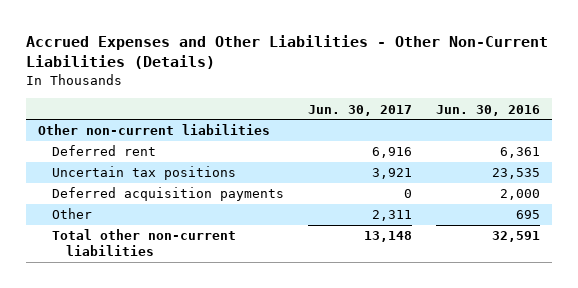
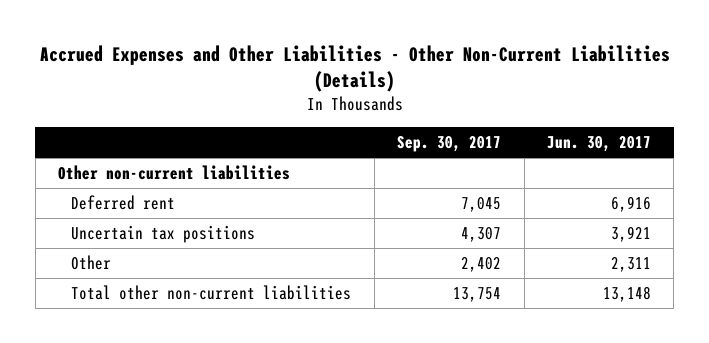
[436,104,541,116] Jun. 30, 2016 -> none
none -> [397,135,502,152] Sep. 30, 2017
[51,187,284,202] Deferred acquisition payments -> none

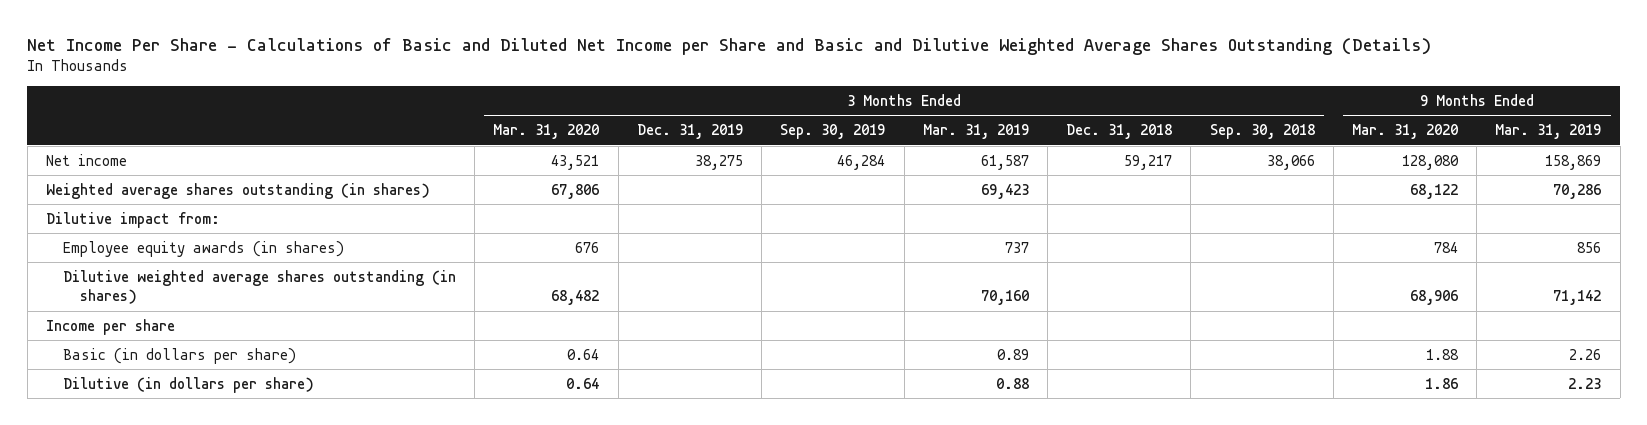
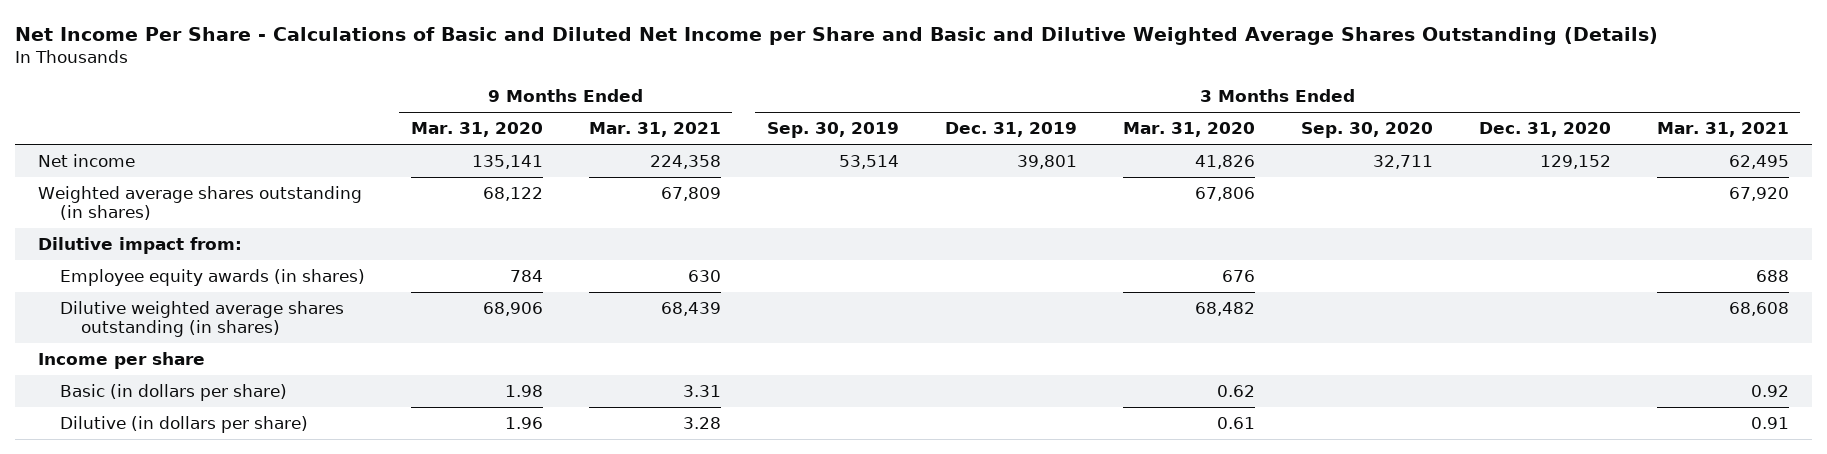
[922,124,1029,140] Mar. 31, 2019 -> none
[1066,124,1173,140] Dec. 31, 2018 -> none
[1209,124,1315,140] Sep. 30, 2018 -> none
[1495,124,1602,140] Mar. 31, 2019 -> none
none -> [588,122,721,138] Mar. 31, 2021
none -> [1300,122,1433,139] Sep. 30, 2020
none -> [1478,122,1611,138] Dec. 31, 2020
none -> [1656,122,1789,138] Mar. 31, 2021
[551,154,600,170] 43,521 -> [1194,155,1255,170] 41,826
[694,154,743,170] 38,275 -> [1016,155,1077,170] 39,801
[837,154,886,170] 46,284 -> [838,155,899,170] 53,514
[1402,154,1460,170] 128,080 -> [471,155,543,170] 135,141
[567,348,600,360] 0.64 -> [1216,385,1255,398] 0.62
[1426,348,1460,360] 1.88 -> [504,385,543,398] 1.98
[566,377,600,389] 0.64 -> [1216,417,1255,430] 0.61
[1425,377,1459,389] 1.86 -> [504,417,543,430] 1.96

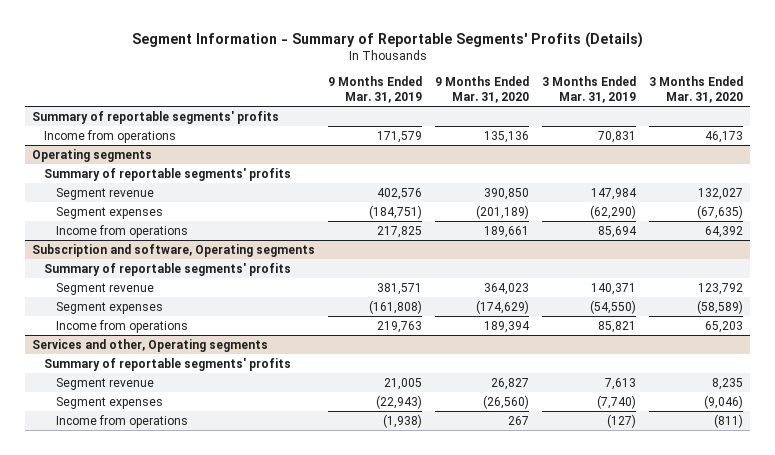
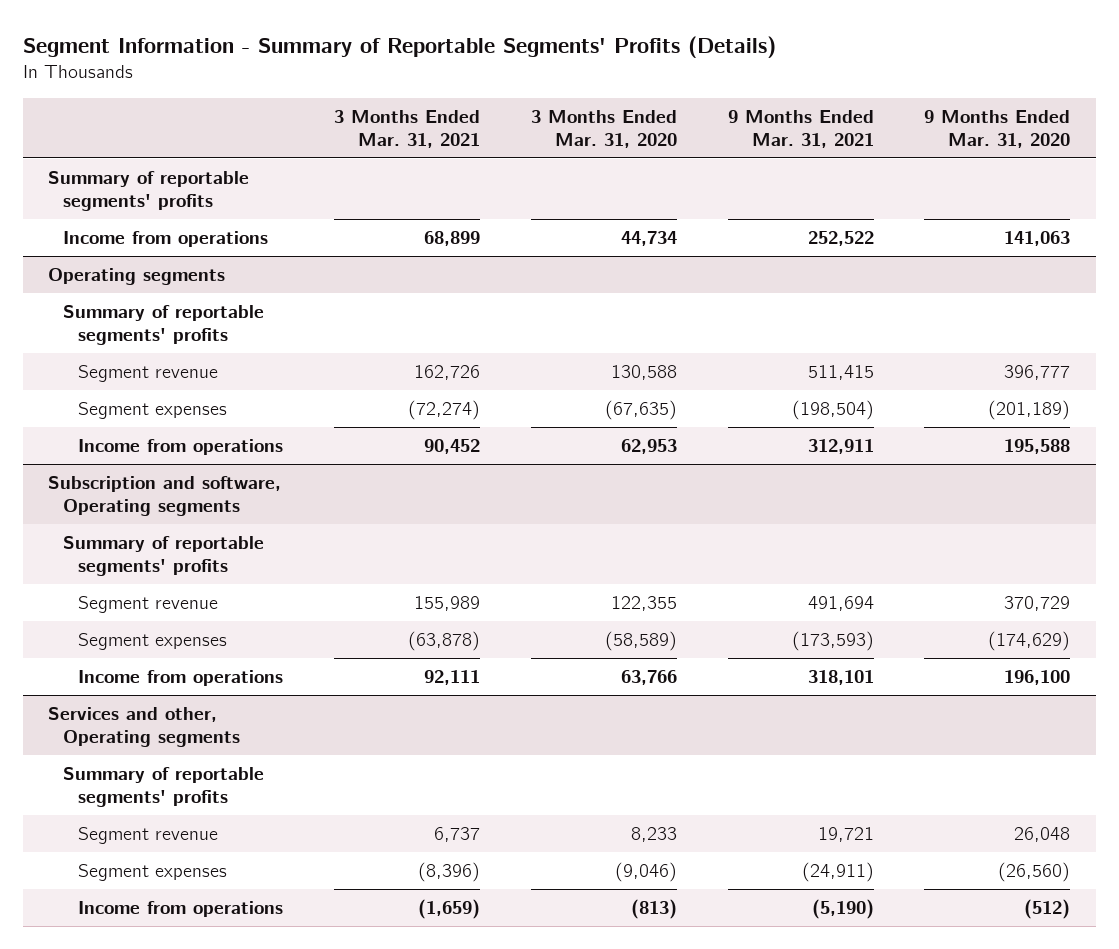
[327,76,422,104] 9 Months Ended Mar. 31, 2019 -> none
[542,76,637,104] 3 Months Ended Mar. 31, 2019 -> none
none -> [333,109,480,148] 3 Months Ended Mar. 31, 2021
none -> [727,109,874,148] 9 Months Ended Mar. 31, 2021
[484,130,530,143] 135,136 -> [1004,231,1071,247] 141,063
[705,130,744,143] 46,173 -> [620,231,677,247] 44,734
[484,187,530,200] 390,850 -> [1004,365,1071,381] 396,777
[698,187,744,200] 132,027 -> [610,365,677,381] 130,588
[484,225,530,238] 189,661 -> [1004,439,1071,455] 195,588
[705,225,744,238] 64,392 -> [620,439,677,455] 62,953
[484,282,530,295] 364,023 -> [1004,596,1071,612] 370,729
[698,282,744,295] 123,792 -> [610,596,677,612] 122,355
[484,320,531,333] 189,394 -> [1004,670,1071,686] 196,100
[705,320,744,333] 65,203 -> [620,670,677,686] 63,766
[491,377,530,390] 26,827 -> [1014,827,1071,843] 26,048
[712,377,744,390] 8,235 -> [630,827,677,843] 8,233
[508,415,530,425] 267 -> [1024,899,1071,920] (512)
[714,413,744,428] (811) -> [630,899,677,920] (813)

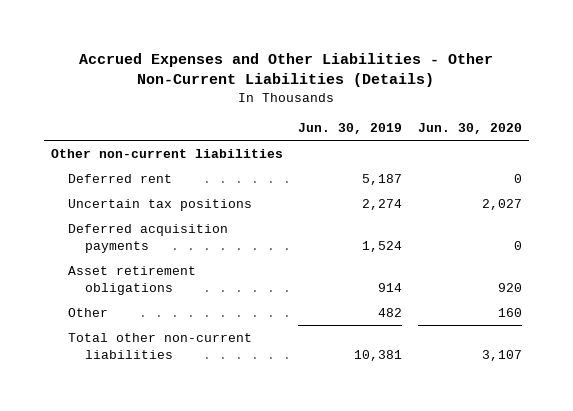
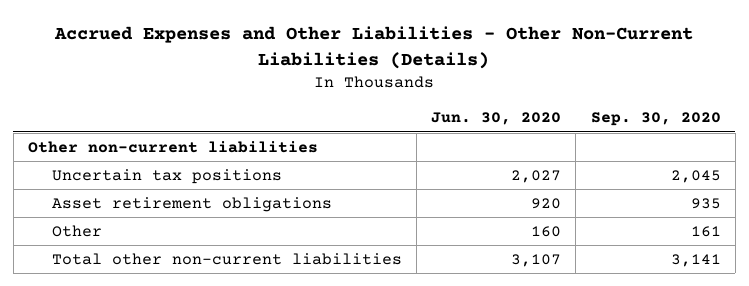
[298,122,403,134] Jun. 30, 2019 -> none
none -> [590,112,721,127] Sep. 30, 2020
[67,174,172,184] Deferred rent -> none
[67,224,228,253] Deferred acquisition payments -> none

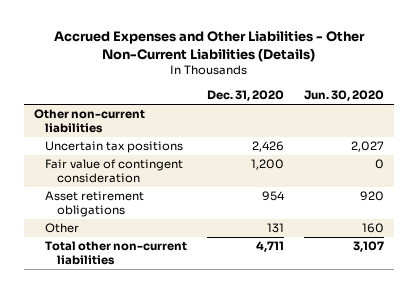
[590,112,721,127] Sep. 30, 2020 -> none
none -> [207,90,285,102] Dec. 31, 2020
none -> [45,159,184,183] Fair value of contingent consideration

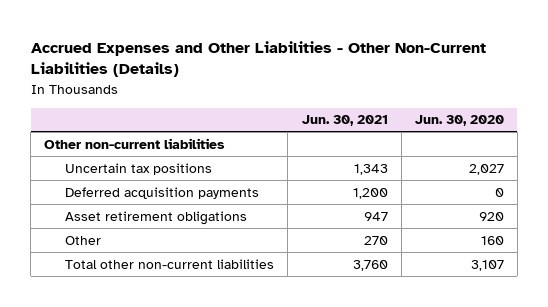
[207,90,285,102] Dec. 31, 2020 -> none
none -> [301,115,388,127] Jun. 30, 2021
[45,159,184,183] Fair value of contingent consideration -> none
none -> [65,186,260,199] Deferred acquisition payments

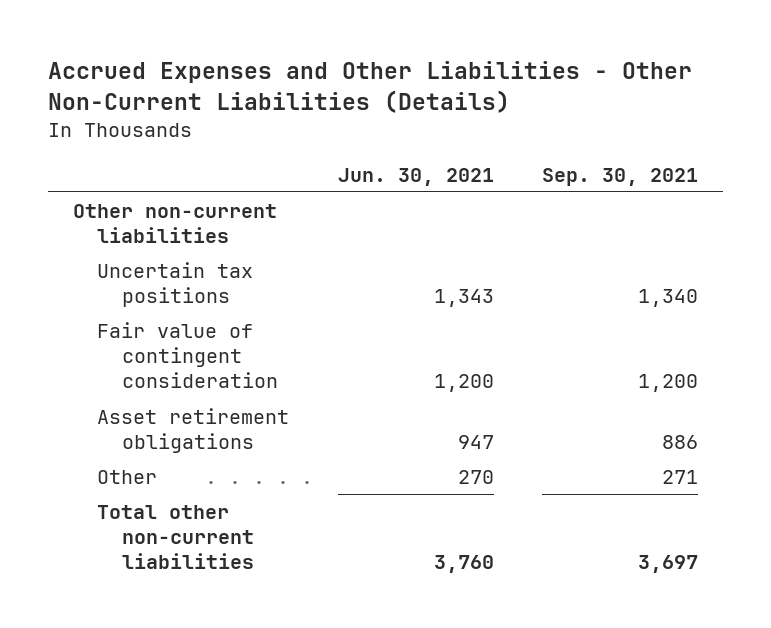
[414,115,504,127] Jun. 30, 2020 -> none
none -> [542,167,699,186] Sep. 30, 2021
[65,186,260,199] Deferred acquisition payments -> none
none -> [97,321,278,389] Fair value of contingent consideration

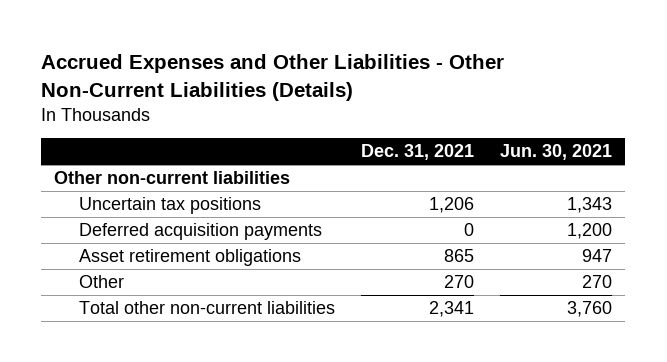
[542,167,699,186] Sep. 30, 2021 -> none
none -> [361,144,475,161] Dec. 31, 2021
[97,321,278,389] Fair value of contingent consideration -> none
none -> [79,223,323,241] Deferred acquisition payments

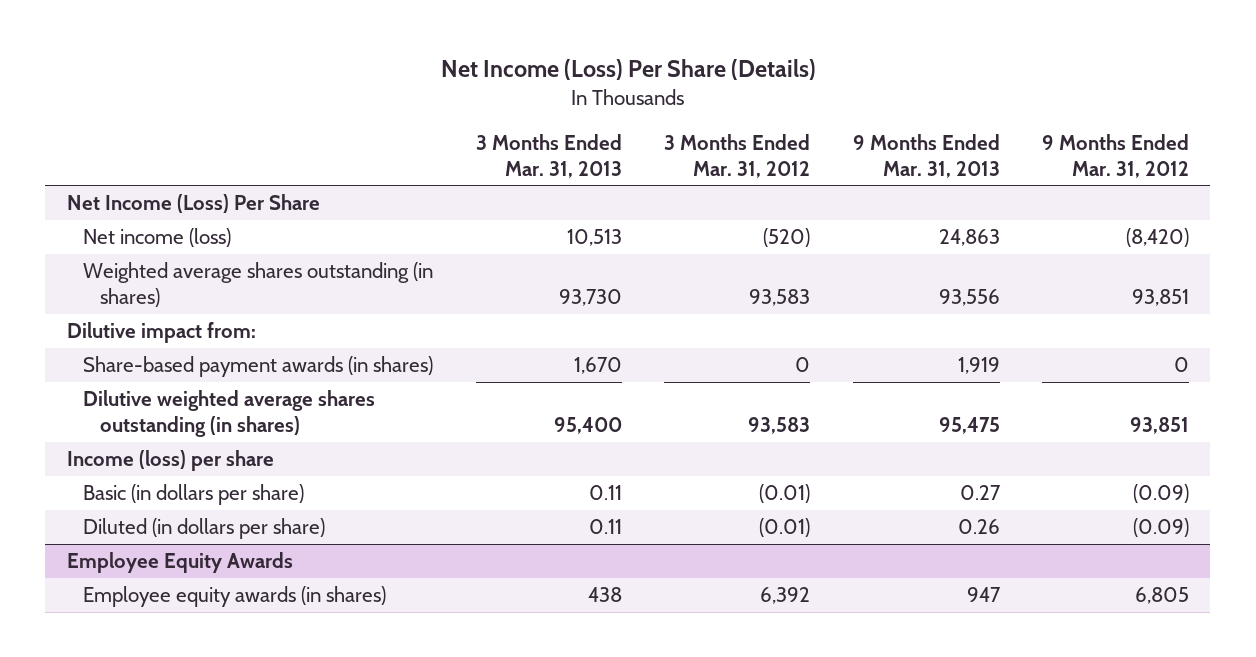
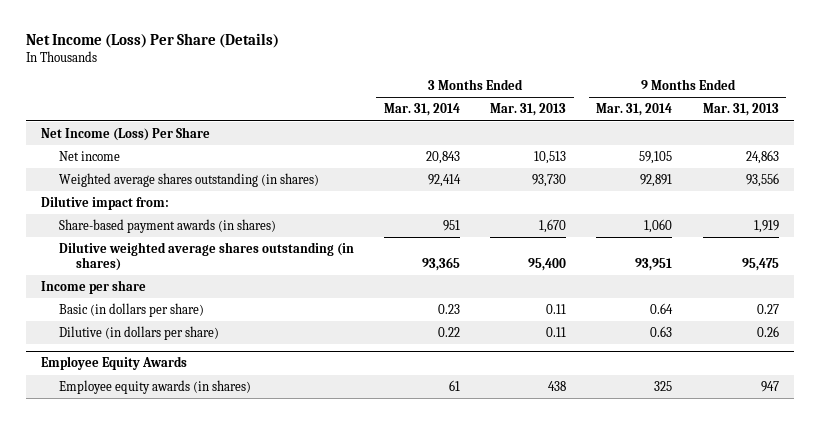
[664,133,811,178] 3 Months Ended Mar. 31, 2012 -> none
[1042,133,1190,178] 9 Months Ended Mar. 31, 2012 -> none
none -> [383,103,460,117] Mar. 31, 2014
none -> [596,103,673,117] Mar. 31, 2014
[83,228,232,248] Net income (loss) -> [58,150,120,161] Net income
[66,450,274,472] Income (loss) per share -> [41,279,147,294] Income per share
[83,518,326,540] Diluted (in dollars per share) -> [58,325,219,340] Dilutive (in dollars per share)

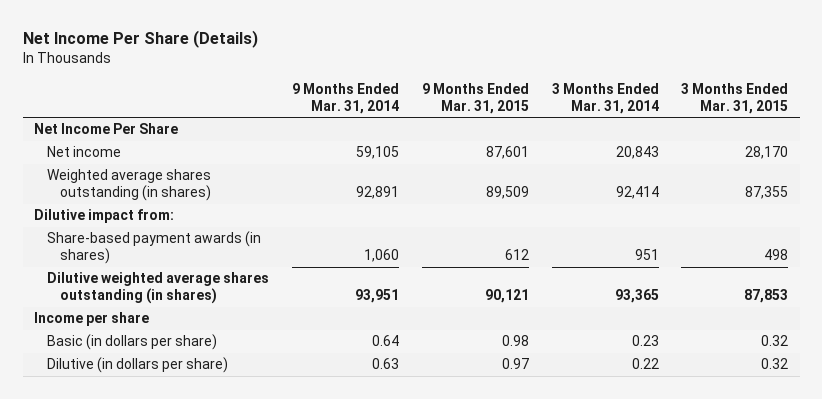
[26,33,280,49] Net Income (Loss) Per Share (Details) -> [22,30,258,49] Net Income Per Share (Details)
[490,103,567,117] Mar. 31, 2013 -> none
[702,103,779,117] Mar. 31, 2013 -> none
none -> [421,82,529,114] 9 Months Ended Mar. 31, 2015
none -> [681,82,789,114] 3 Months Ended Mar. 31, 2015
[41,126,211,141] Net Income (Loss) Per Share -> [33,123,178,135] Net Income Per Share
[41,356,188,371] Employee Equity Awards -> none
[58,379,251,394] Employee equity awards (in shares) -> none

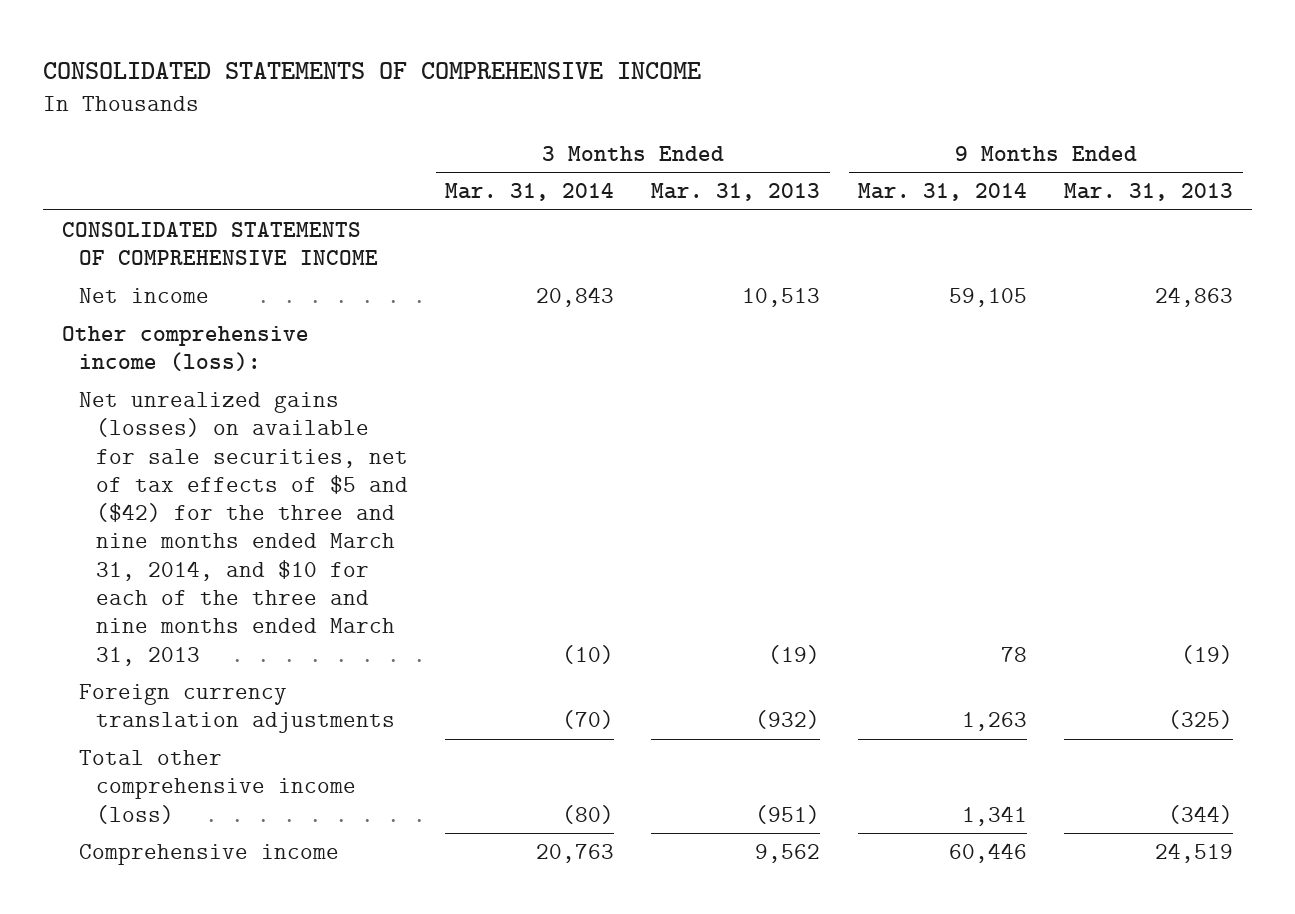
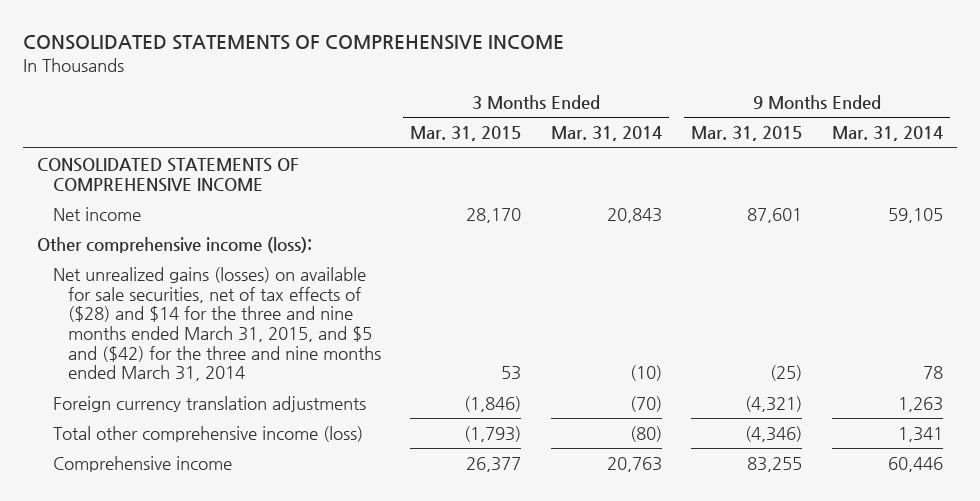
[651,183,821,202] Mar. 31, 2013 -> none
[1064,183,1234,202] Mar. 31, 2013 -> none
none -> [410,126,522,142] Mar. 31, 2015
none -> [691,126,803,142] Mar. 31, 2015
[78,391,408,666] Net unrealized gains (losses) on available for sale securities, net of tax effects of $5 and ($42) for the three and nine months ended March 31, 2014, and $10 for each of the three and nine months ended March 31, 2013 -> [52,266,381,382] Net unrealized gains (losses) on available for sale securities, net of tax effects of ($28) and $14 for the three and nine months ended March 31, 2015, and $5 and ($42) for the three and nine months ended March 31, 2014

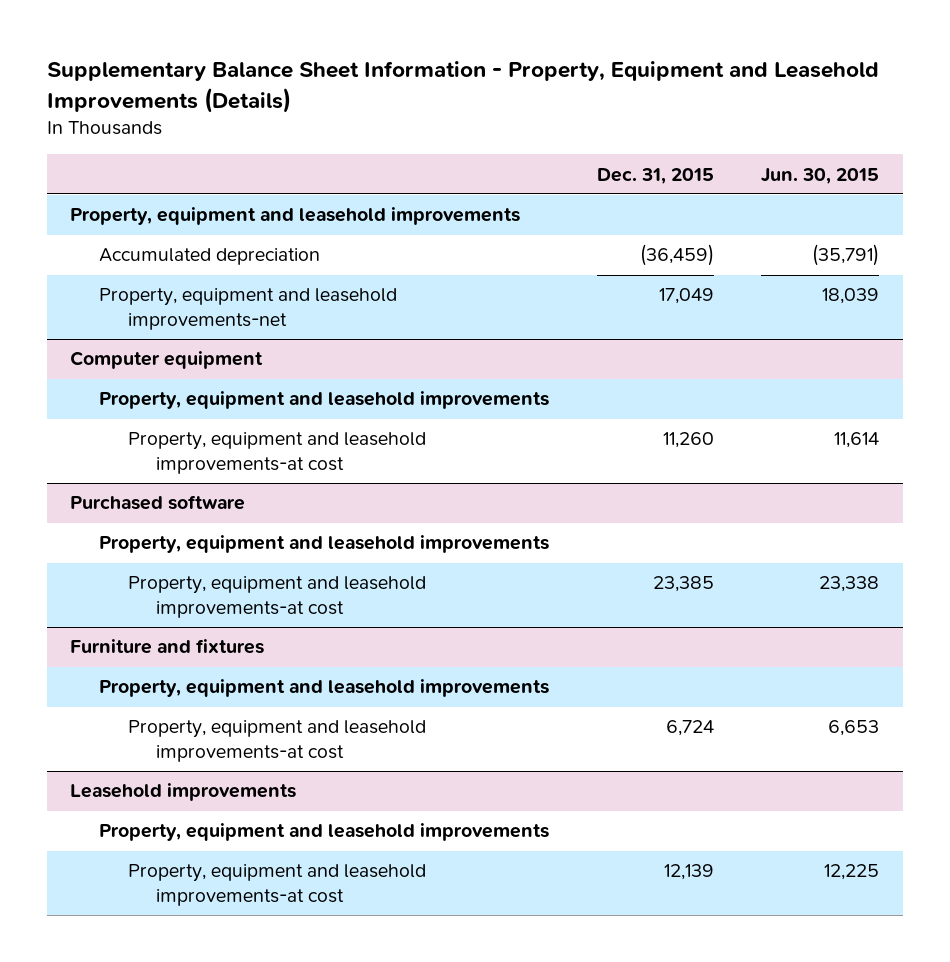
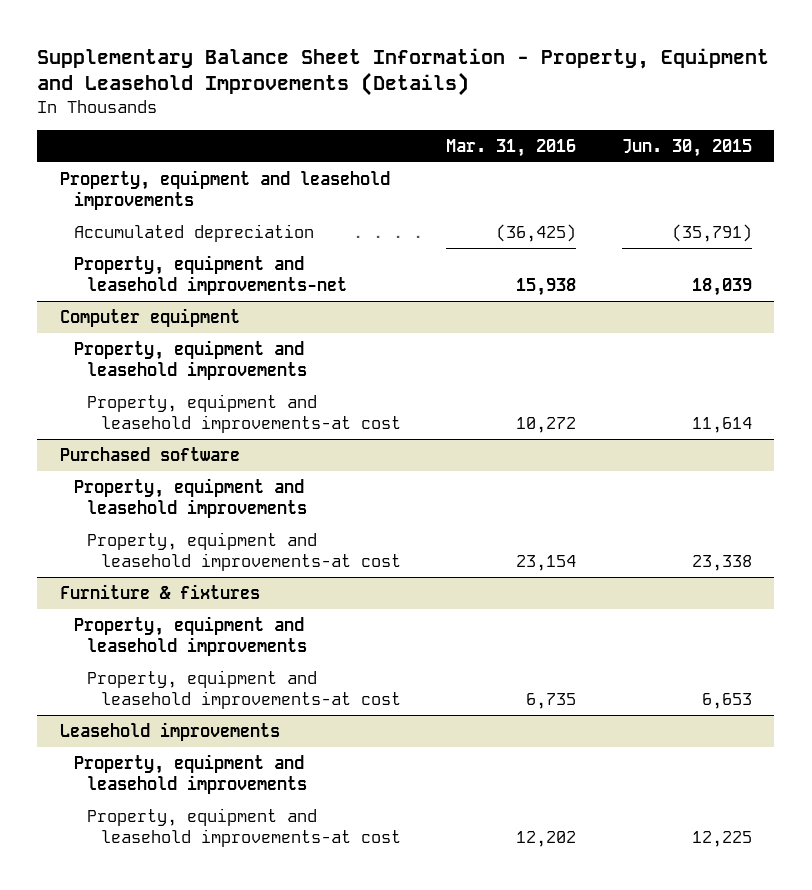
[596,167,714,184] Dec. 31, 2015 -> none
none -> [446,139,577,158] Mar. 31, 2016
[70,639,265,655] Furniture and fixtures -> [60,583,261,599] Furniture & fixtures

